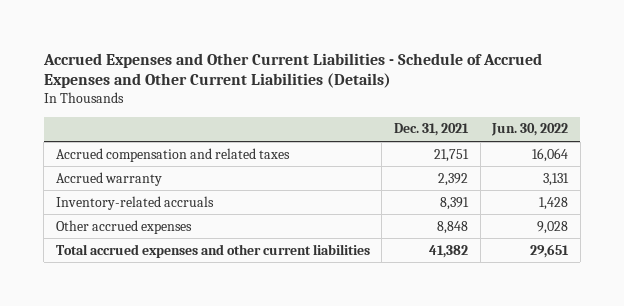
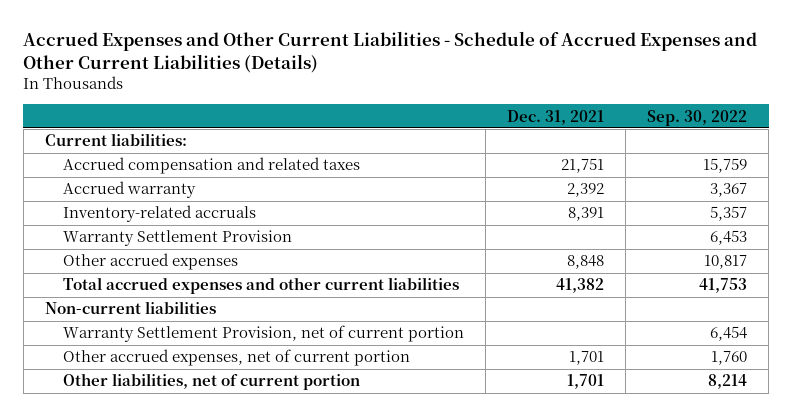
[491,123,569,137] Jun. 30, 2022 -> none
none -> [647,109,748,126] Sep. 30, 2022
none -> [45,133,188,147] Current liabilities:
none -> [62,230,292,247] Warranty Settlement Provision
none -> [45,301,217,315] Non-current liabilities
none -> [62,325,464,343] Warranty Settlement Provision, net of current portion
none -> [62,349,410,367] Other accrued expenses, net of current portion
none -> [62,373,360,391] Other liabilities, net of current portion

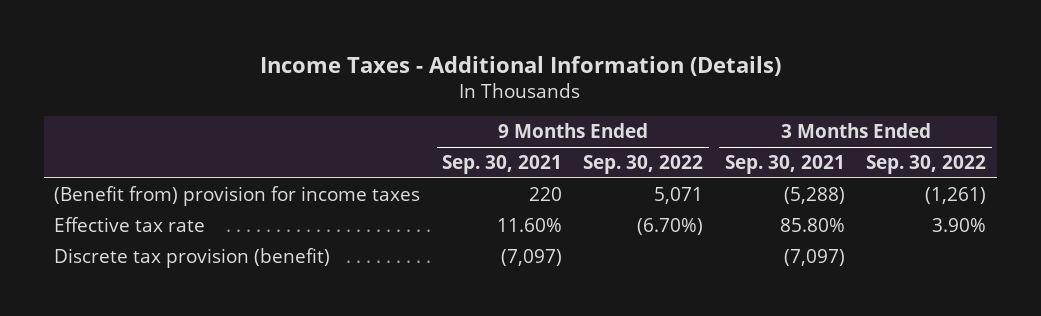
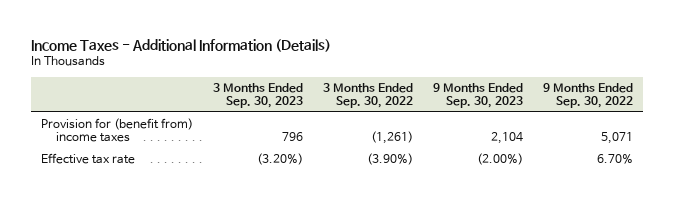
[441,154,562,174] Sep. 30, 2021 -> none
[724,154,845,174] Sep. 30, 2021 -> none
none -> [213,82,304,109] 3 Months Ended Sep. 30, 2023
none -> [433,82,524,109] 9 Months Ended Sep. 30, 2023
[54,247,331,268] Discrete tax provision (benefit) -> none
[54,185,421,206] (Benefit from) provision for income taxes -> [41,117,194,143] Provision for (benefit from) income taxes
[637,217,704,235] (6.70%) -> [597,153,634,164] 6.70%
[932,217,987,232] 3.90% -> [367,152,414,165] (3.90%)

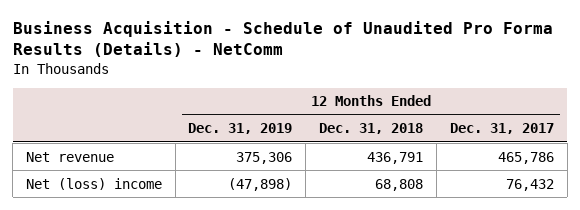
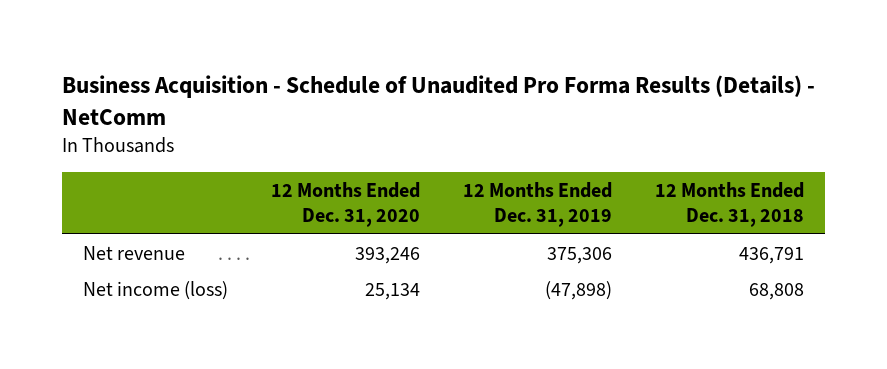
[449,123,554,135] Dec. 31, 2017 -> none
none -> [271,182,421,228] 12 Months Ended Dec. 31, 2020
[25,177,162,190] Net (loss) income -> [83,280,229,300] Net income (loss)

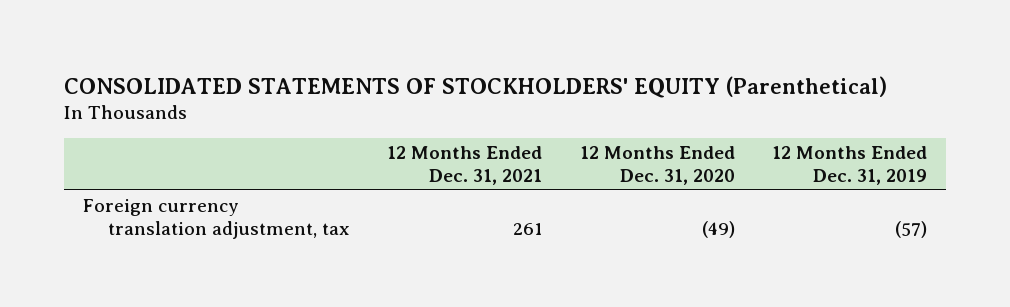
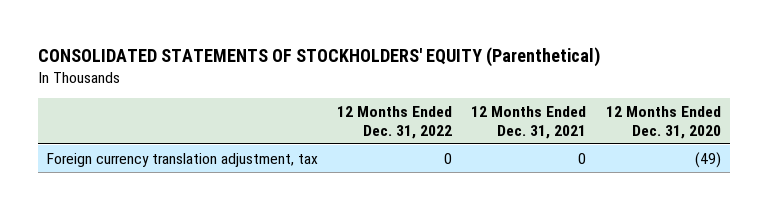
[772,146,928,185] 12 Months Ended Dec. 31, 2019 -> none
none -> [337,106,453,139] 12 Months Ended Dec. 31, 2022
[513,222,543,235] 261 -> [578,153,587,165] 0

